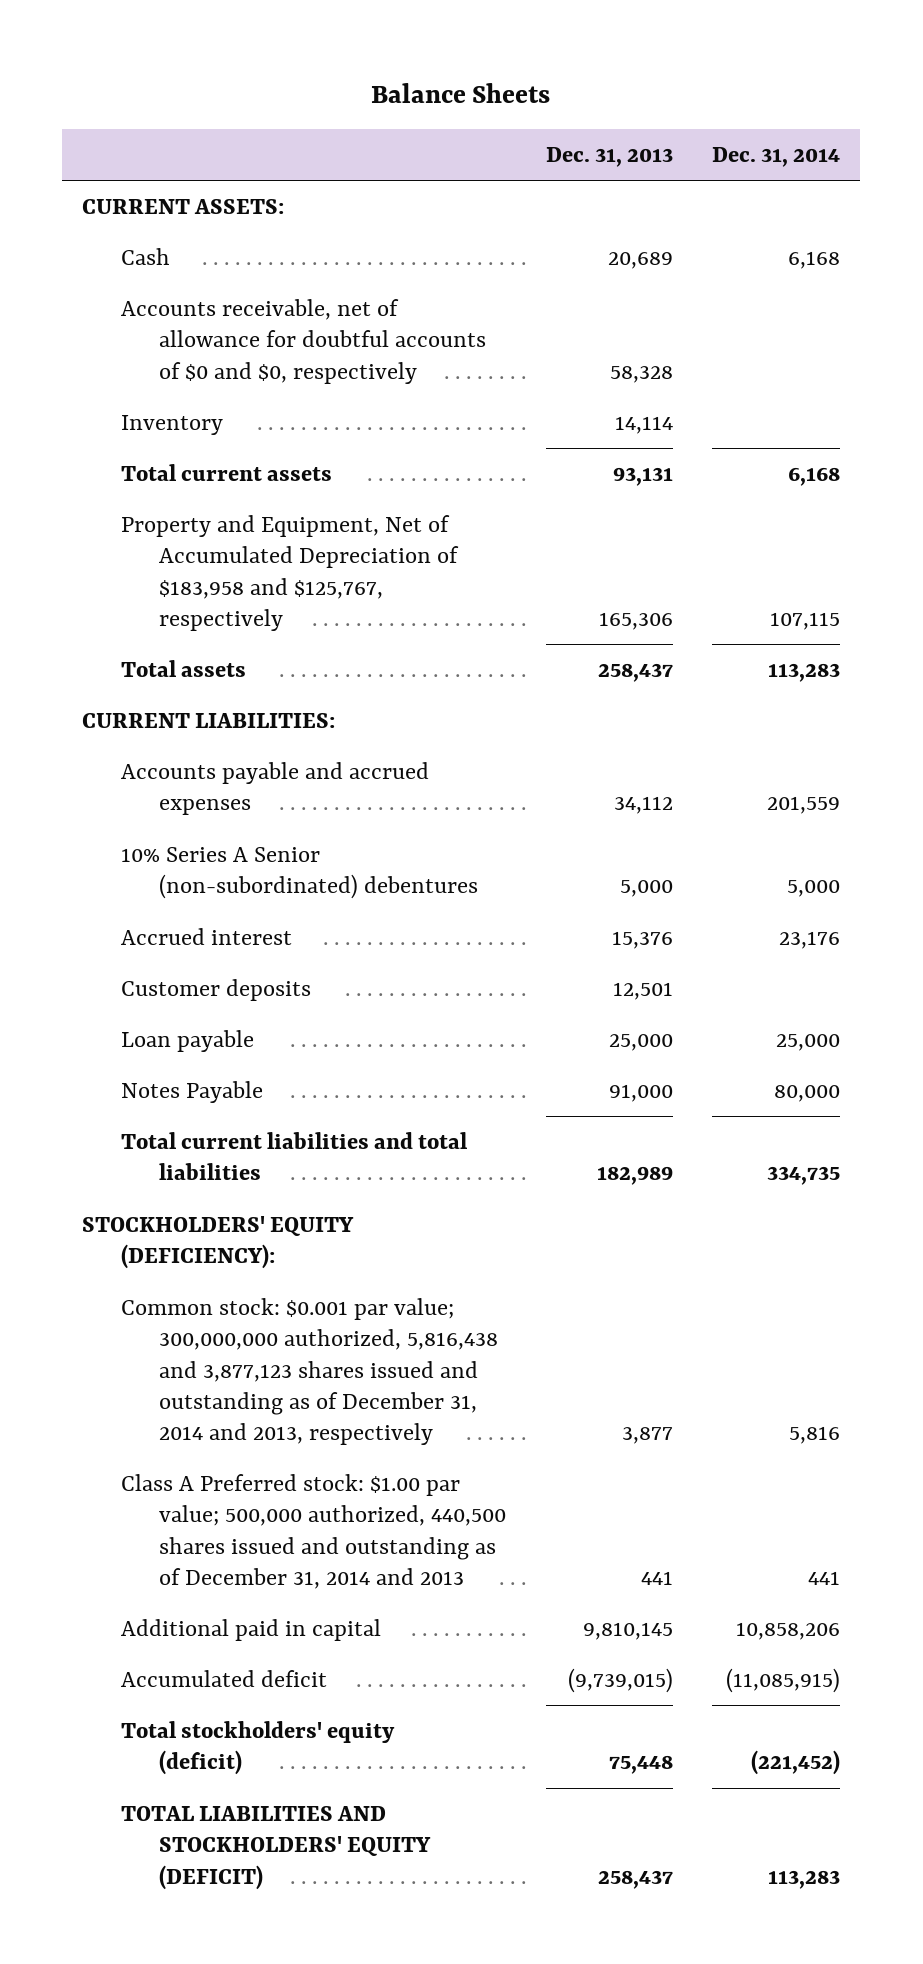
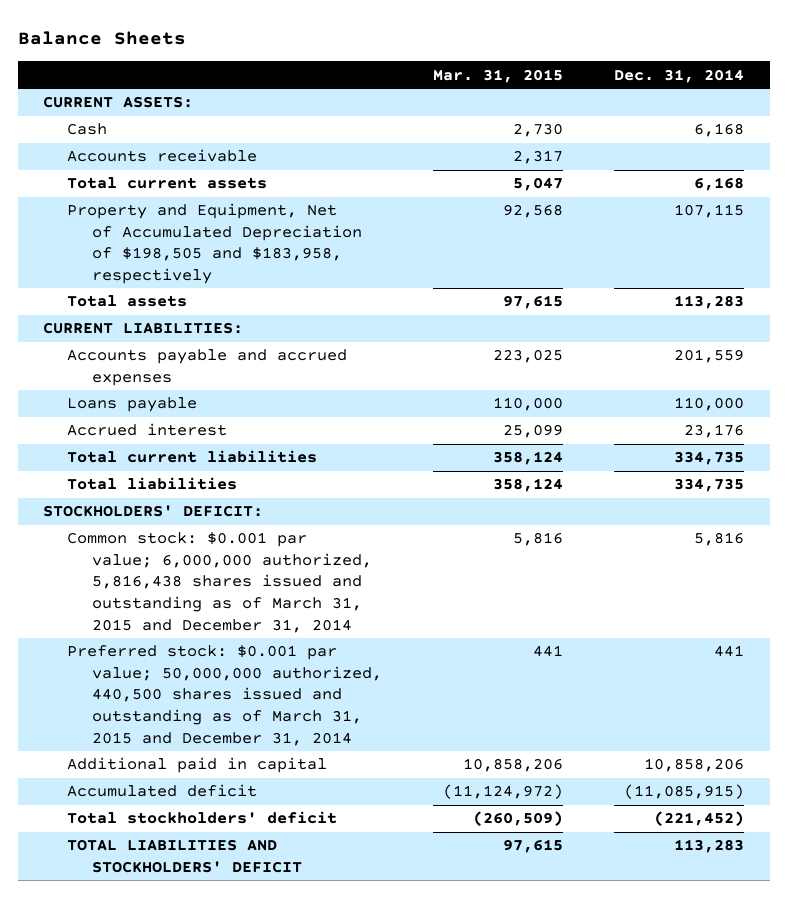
[545,147,673,168] Dec. 31, 2013 -> none
none -> [432,68,563,83] Mar. 31, 2015
[120,415,223,436] Inventory -> none
[120,299,486,384] Accounts receivable, net of allowance for doubtful accounts of $0 and $0, respectively -> [67,149,258,163] Accounts receivable
[120,515,459,631] Property and Equipment, Net of Accumulated Depreciation of $183,958 and $125,767, respectively -> [67,203,362,285] Property and Equipment, Net of Accumulated Depreciation of $198,505 and $183,958, respectively
[120,847,478,900] 10% Series A Senior (non-subordinated) debentures -> none
none -> [67,397,198,413] Loans payable
[120,979,311,1002] Customer deposits -> none
[120,1030,254,1053] Loan payable -> none
[120,1081,263,1104] Notes Payable -> none
[120,1132,467,1181] Total current liabilities and total liabilities -> [67,450,318,464] Total current liabilities
none -> [67,477,238,491] Total liabilities
[82,1216,355,1270] STOCKHOLDERS' EQUITY (DEFICIENCY): -> [43,505,264,518] STOCKHOLDERS' DEFICIT:
[120,1298,498,1445] Common stock: $0.001 par value; 300,000,000 authorized, 5,816,438 and 3,877,123 shares issued and outstanding as of December 31, 2014 and 2013, respectively -> [67,532,372,633] Common stock: $0.001 par value; 6,000,000 authorized, 5,816,438 shares issued and outstanding as of March 31, 2015 and December 31, 2014
[120,1474,506,1589] Class A Preferred stock: $1.00 par value; 500,000 authorized, 440,500 shares issued and outstanding as of December 31, 2014 and 2013 -> [67,645,382,746] Preferred stock: $0.001 par value; 50,000,000 authorized, 440,500 shares issued and outstanding as of March 31, 2015 and December 31, 2014
[120,1721,395,1776] Total stockholders' equity (deficit) -> [67,811,338,825] Total stockholders' deficit
[120,1806,431,1890] TOTAL LIABILITIES AND STOCKHOLDERS' EQUITY (DEFICIT) -> [67,839,302,873] TOTAL LIABILITIES AND STOCKHOLDERS' DEFICIT

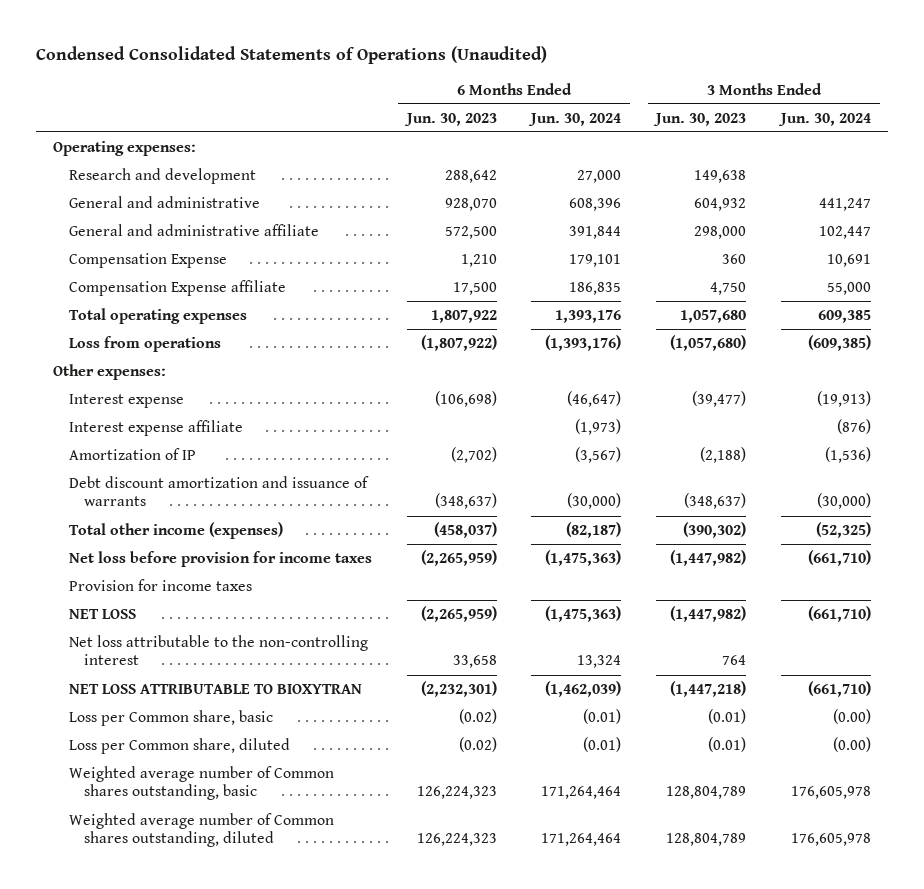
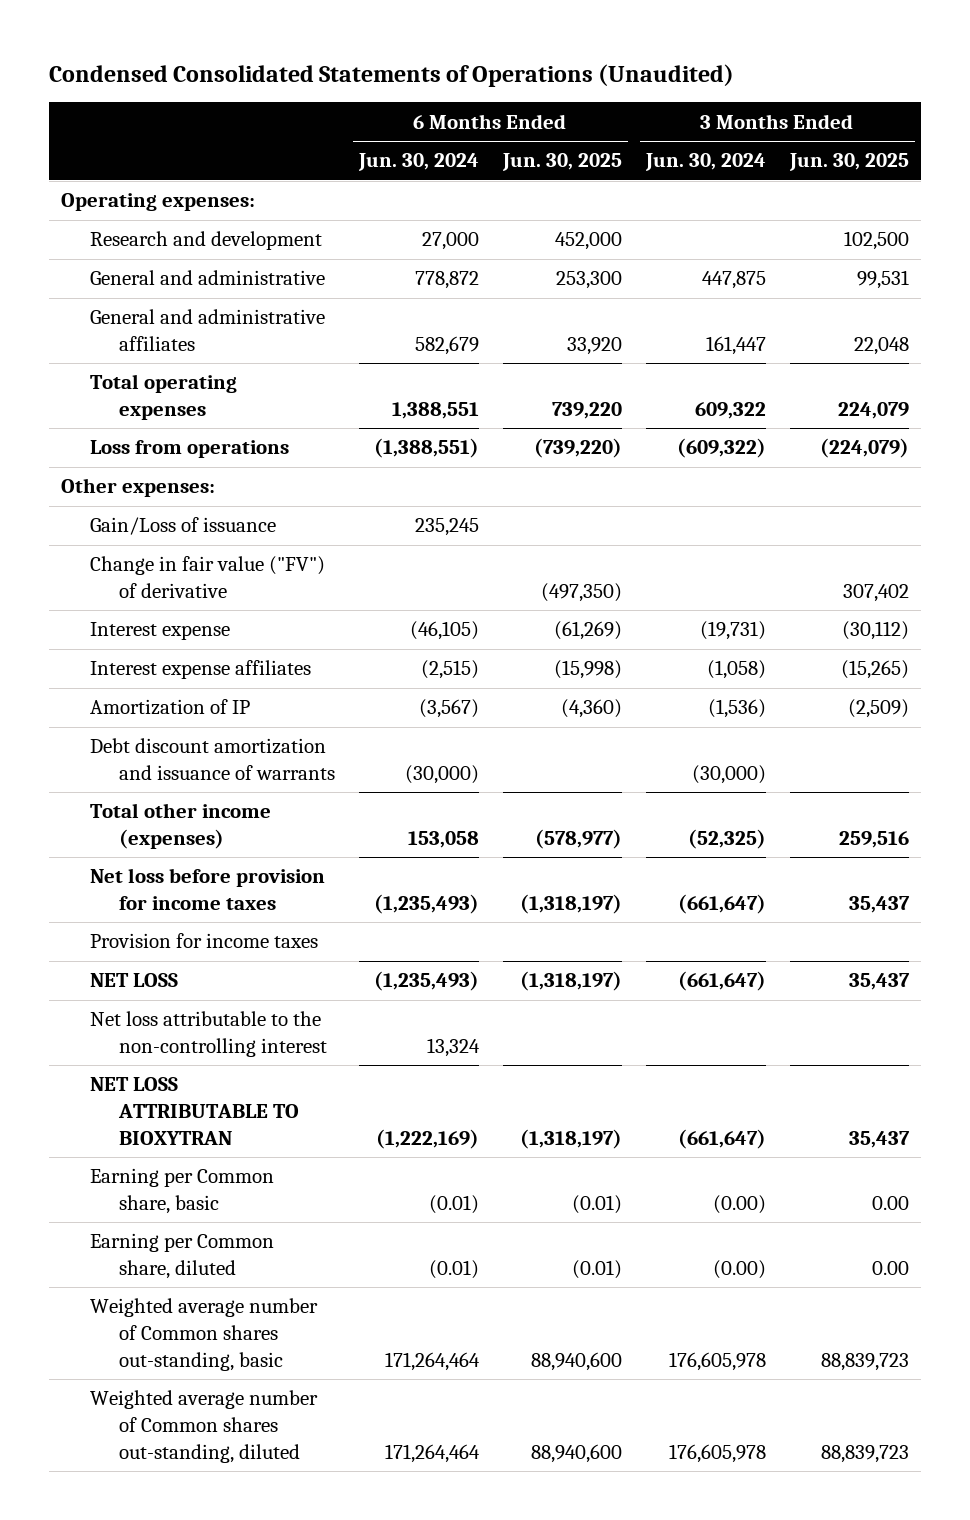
[403,112,497,126] Jun. 30, 2023 -> none
[653,112,747,126] Jun. 30, 2023 -> none
none -> [501,153,622,172] Jun. 30, 2025
none -> [788,153,909,172] Jun. 30, 2025
[68,252,227,268] Compensation Expense -> none
[68,279,286,296] Compensation Expense affiliate -> none
[569,197,622,211] 608,396 -> [414,271,479,290] 778,872
[819,197,872,211] 441,247 -> [701,271,766,290] 447,875
[68,223,319,236] General and administrative affiliate -> [89,309,325,352] General and administrative affiliates
[569,225,622,239] 391,844 -> [414,336,479,356] 582,679
[819,225,872,239] 102,447 -> [705,336,766,356] 161,447
[555,309,622,323] 1,393,176 -> [391,402,479,420] 1,388,551
[818,309,872,323] 609,385 -> [694,402,766,420] 609,322
[545,334,622,351] (1,393,176) -> [373,438,479,459] (1,388,551)
[808,334,872,351] (609,385) -> [676,438,766,459] (609,322)
none -> [89,517,276,536] Gain/Loss of issuance
none -> [89,556,325,599] Change in fair value ("FV") of derivative
[567,390,622,407] (46,647) -> [409,621,479,641] (46,105)
[817,390,872,407] (19,913) -> [699,621,766,641] (19,731)
[68,419,243,436] Interest expense affiliate -> [89,660,311,680] Interest expense affiliates
[575,418,622,435] (1,973) -> [420,660,479,680] (2,515)
[837,418,872,434] (876) -> [706,660,766,680] (1,058)
[566,521,622,538] (82,187) -> [407,831,479,849] 153,058
[545,549,622,566] (1,475,363) -> [373,894,479,915] (1,235,493)
[808,549,872,566] (661,710) -> [677,894,766,915] (661,647)
[545,605,622,622] (1,475,363) -> [373,971,479,992] (1,235,493)
[808,605,872,622] (661,710) -> [677,971,766,992] (661,647)
[545,680,622,697] (1,462,039) -> [375,1129,479,1150] (1,222,169)
[808,680,872,697] (661,710) -> [677,1129,766,1150] (661,647)
[68,709,273,726] Loss per Common share, basic -> [89,1168,274,1215] Earning per Common share, basic
[68,737,290,754] Loss per Common share, diluted -> [89,1233,274,1280] Earning per Common share, diluted
[68,765,334,801] Weighted average number of Common shares outstanding, basic -> [89,1298,318,1372] Weighted average number of Common shares out-standing, basic
[68,812,334,848] Weighted average number of Common shares outstanding, diluted -> [89,1390,318,1464] Weighted average number of Common shares out-standing, diluted

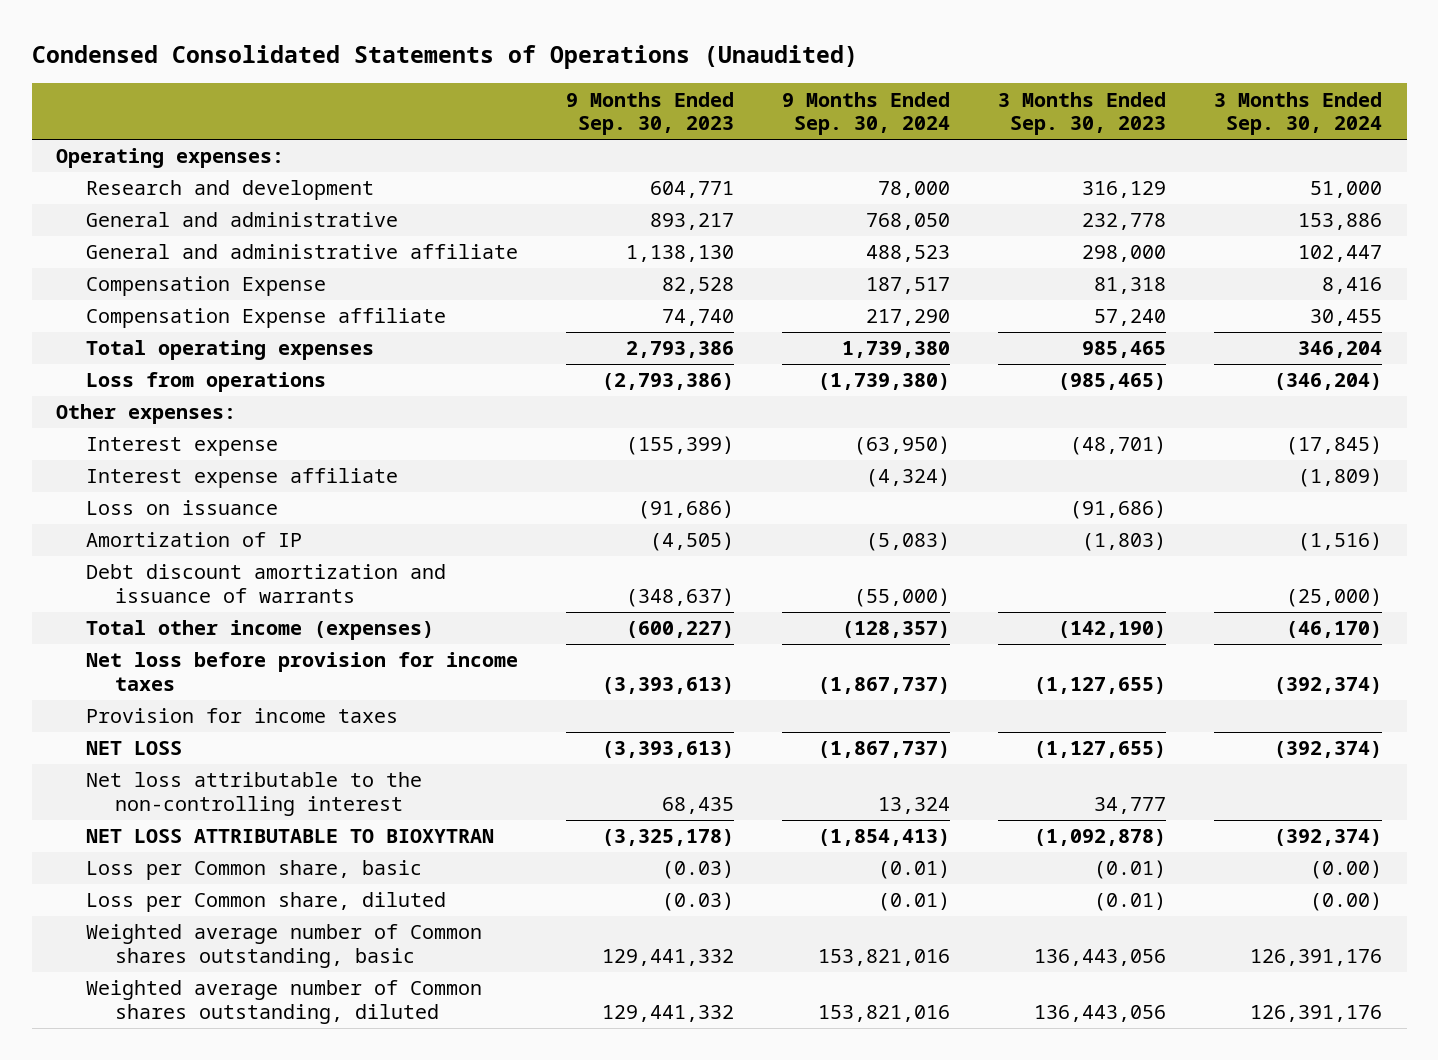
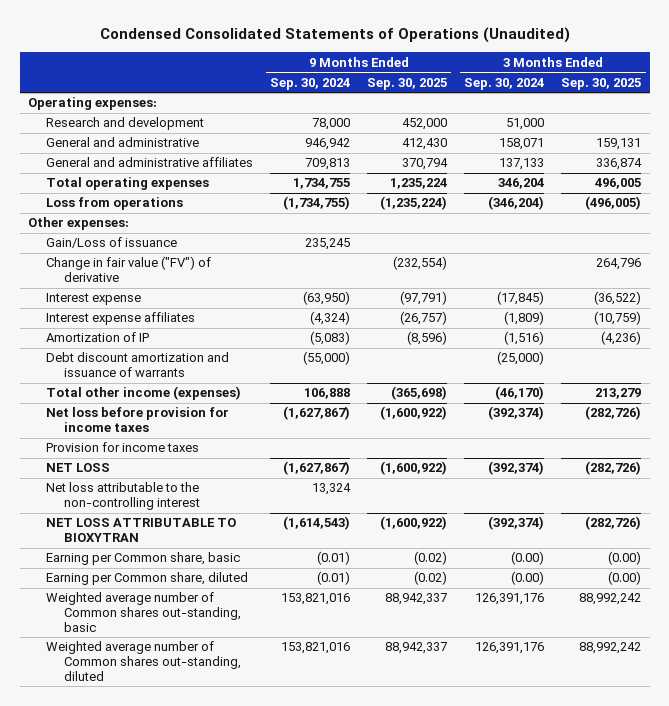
[565,91,734,136] 9 Months Ended Sep. 30, 2023 -> none
[998,91,1167,136] 3 Months Ended Sep. 30, 2023 -> none
none -> [367,77,448,90] Sep. 30, 2025
none -> [561,77,642,90] Sep. 30, 2025
[85,276,326,297] Compensation Expense -> none
[85,308,446,329] Compensation Expense affiliate -> none
[866,213,951,231] 768,050 -> [305,138,351,151] 946,942
[1298,213,1383,231] 153,886 -> [499,138,545,151] 158,071
[85,244,518,260] General and administrative affiliate -> [45,157,253,168] General and administrative affiliates
[866,245,951,263] 488,523 -> [305,158,351,171] 709,813
[1298,245,1383,263] 102,447 -> [499,158,545,171] 137,133
[842,341,951,359] 1,739,380 -> [293,178,351,190] 1,734,755
[818,373,951,391] (1,739,380) -> [283,196,351,211] (1,734,755)
none -> [45,237,177,249] Gain/Loss of issuance
none -> [45,256,211,283] Change in fair value ("FV") of derivative
[85,500,278,516] Loss on issuance -> none
[85,468,398,489] Interest expense affiliate -> [45,312,195,326] Interest expense affiliates
[842,621,951,639] (128,357) -> [304,388,351,400] 106,888
[818,677,951,695] (1,867,737) -> [283,406,351,421] (1,627,867)
[818,741,951,759] (1,867,737) -> [283,461,351,476] (1,627,867)
[818,829,951,847] (1,854,413) -> [283,516,351,531] (1,614,543)
[85,860,422,881] Loss per Common share, basic -> [45,552,240,566] Earning per Common share, basic
[85,892,446,913] Loss per Common share, diluted -> [45,572,248,586] Earning per Common share, diluted
[85,924,482,969] Weighted average number of Common shares outstanding, basic -> [45,592,241,633] Weighted average number of Common shares out-standing, basic
[85,980,482,1025] Weighted average number of Common shares outstanding, diluted -> [45,641,241,682] Weighted average number of Common shares out-standing, diluted

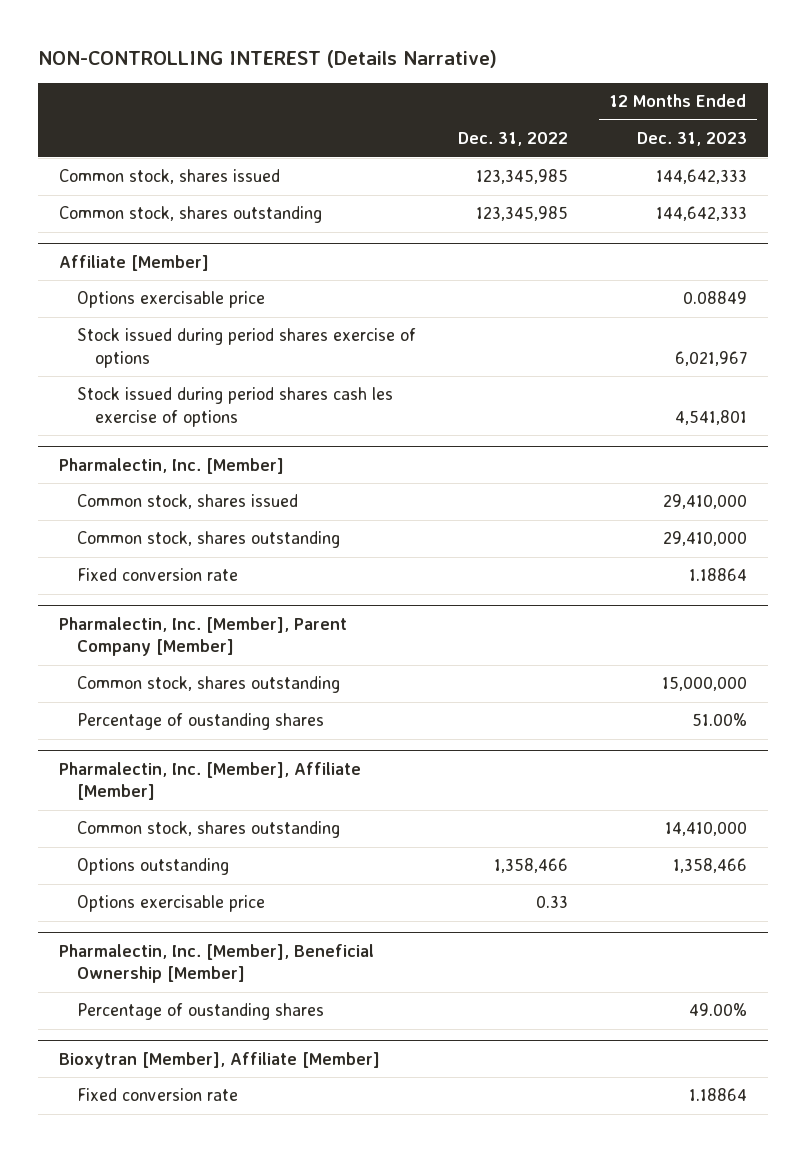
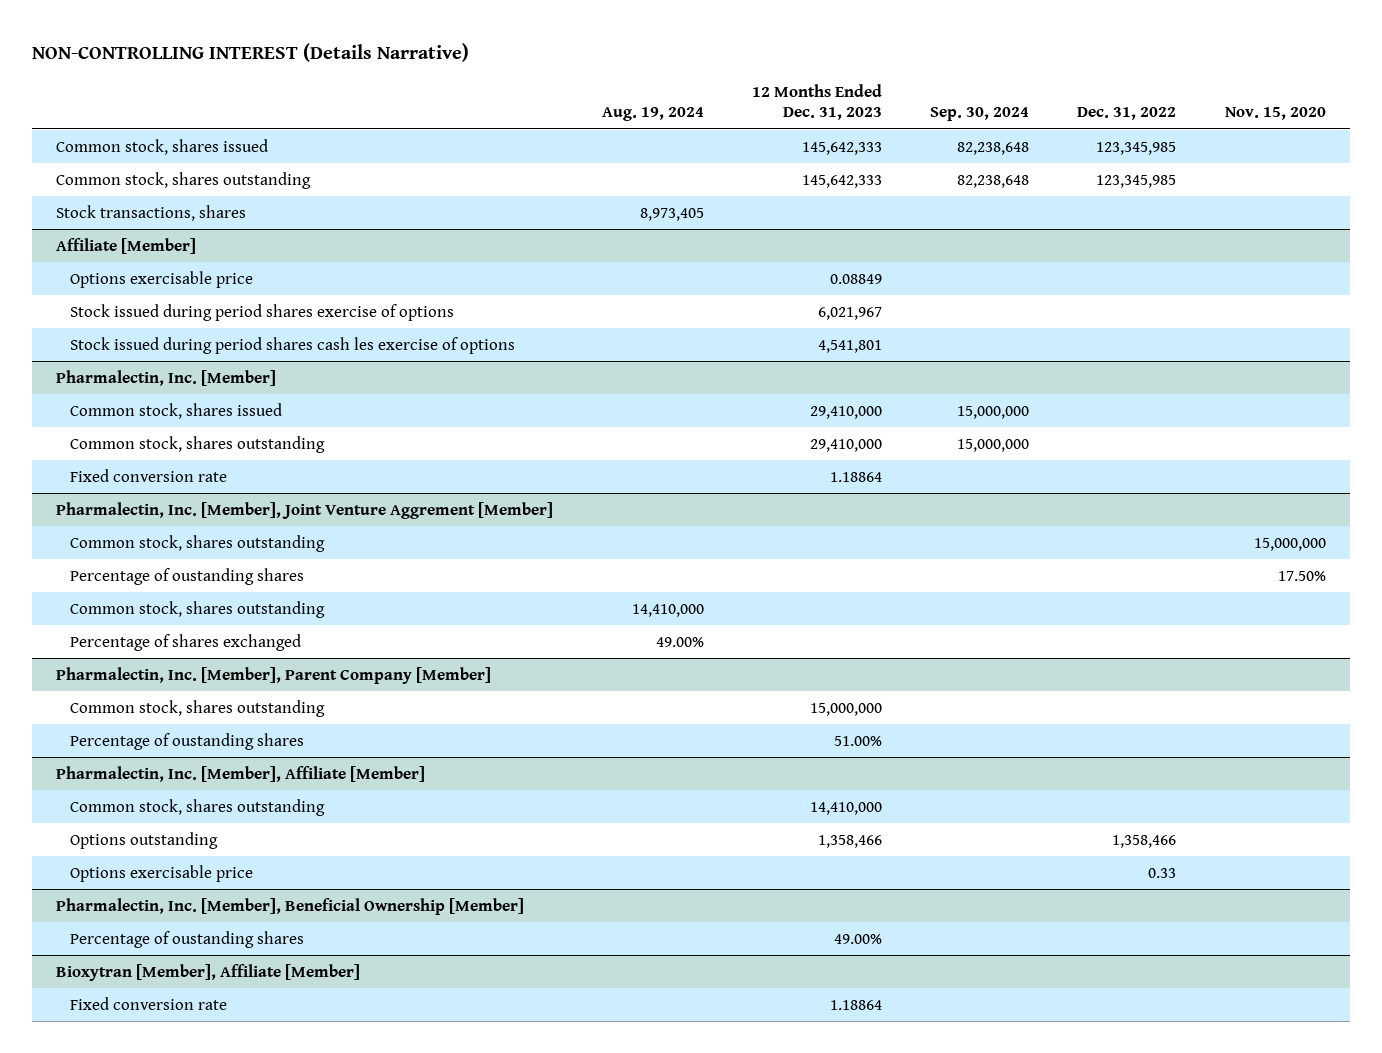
none -> [601,107,704,122] Aug. 19, 2024
none -> [930,107,1030,122] Sep. 30, 2024
none -> [1224,107,1326,121] Nov. 15, 2020
[655,169,747,185] 144,642,333 -> [801,141,882,155] 145,642,333
[655,206,747,222] 144,642,333 -> [801,174,882,188] 145,642,333
none -> [56,204,247,221] Stock transactions, shares
none -> [56,501,554,519] Pharmalectin, Inc. [Member], Joint Venture Aggrement [Member]
none -> [69,534,325,552] Common stock, shares outstanding
none -> [69,567,304,585] Percentage of oustanding shares
none -> [69,600,325,618] Common stock, shares outstanding
none -> [69,633,301,651] Percentage of shares exchanged

